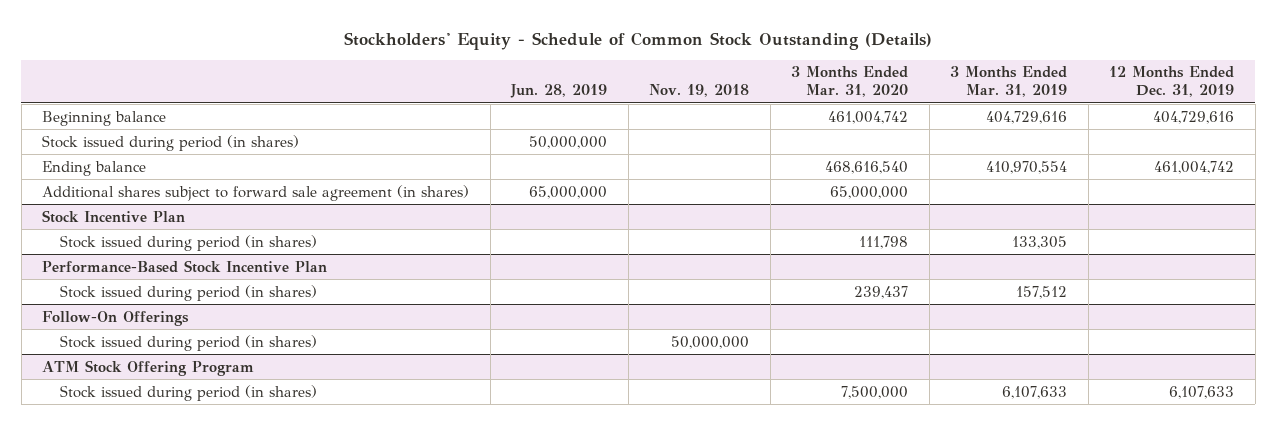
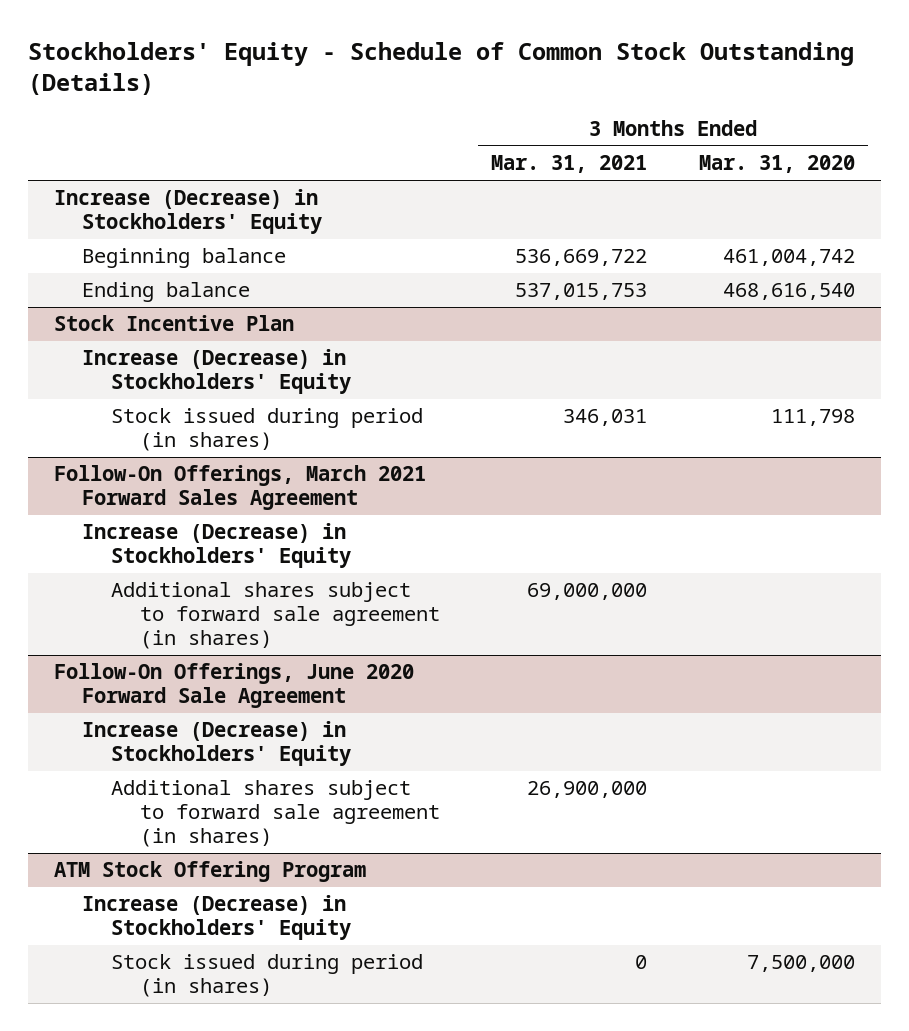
[510,84,608,99] Jun. 28, 2019 -> none
[649,84,750,98] Nov. 19, 2018 -> none
[950,66,1068,98] 3 Months Ended Mar. 31, 2019 -> none
[1109,66,1235,98] 12 Months Ended Dec. 31, 2019 -> none
none -> [491,155,648,174] Mar. 31, 2021
none -> [53,189,323,235] Increase (Decrease) in Stockholders' Equity
[42,134,300,151] Stock issued during period (in shares) -> none
[42,184,470,201] Additional shares subject to forward sale agreement (in shares) -> none
none -> [82,349,352,395] Increase (Decrease) in Stockholders' Equity
[42,259,328,273] Performance-Based Stock Incentive Plan -> none
[59,284,317,301] Stock issued during period (in shares) -> none
[42,310,190,326] Follow-On Offerings -> none
[59,334,317,351] Stock issued during period (in shares) -> none
none -> [53,465,426,511] Follow-On Offerings, March 2021 Forward Sales Agreement
none -> [82,523,352,569] Increase (Decrease) in Stockholders' Equity
none -> [111,582,440,650] Additional shares subject to forward sale agreement (in shares)
none -> [53,663,414,709] Follow-On Offerings, June 2020 Forward Sale Agreement
none -> [82,721,352,767] Increase (Decrease) in Stockholders' Equity
none -> [111,780,440,848] Additional shares subject to forward sale agreement (in shares)
none -> [82,895,352,941] Increase (Decrease) in Stockholders' Equity

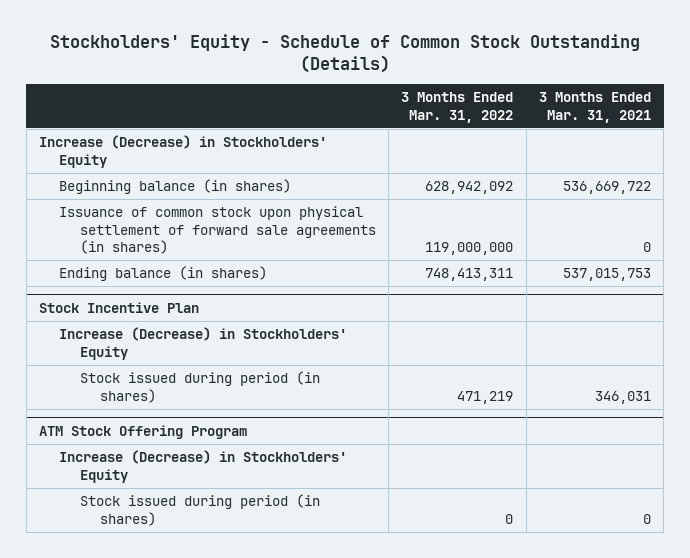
[699,155,856,174] Mar. 31, 2020 -> none
none -> [401,92,514,123] 3 Months Ended Mar. 31, 2022
[82,248,287,269] Beginning balance -> [59,179,292,195] Beginning balance (in shares)
none -> [59,206,376,255] Issuance of common stock upon physical settlement of forward sale agreements (in shares)
[82,282,251,303] Ending balance -> [59,266,268,282] Ending balance (in shares)
[53,465,426,511] Follow-On Offerings, March 2021 Forward Sales Agreement -> none
[82,523,352,569] Increase (Decrease) in Stockholders' Equity -> none
[111,582,440,650] Additional shares subject to forward sale agreement (in shares) -> none
[53,663,414,709] Follow-On Offerings, June 2020 Forward Sale Agreement -> none
[82,721,352,767] Increase (Decrease) in Stockholders' Equity -> none
[111,780,440,848] Additional shares subject to forward sale agreement (in shares) -> none

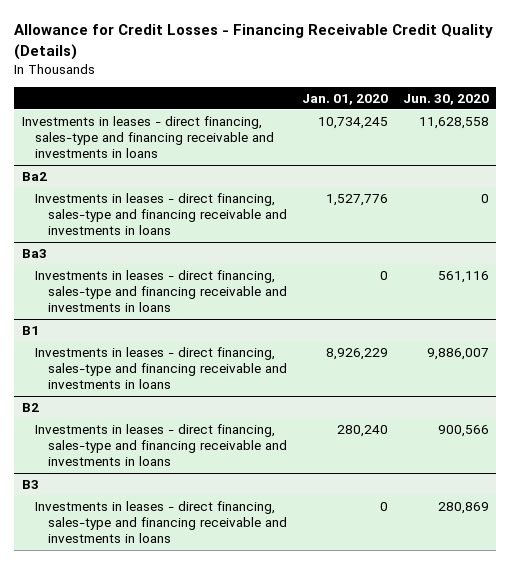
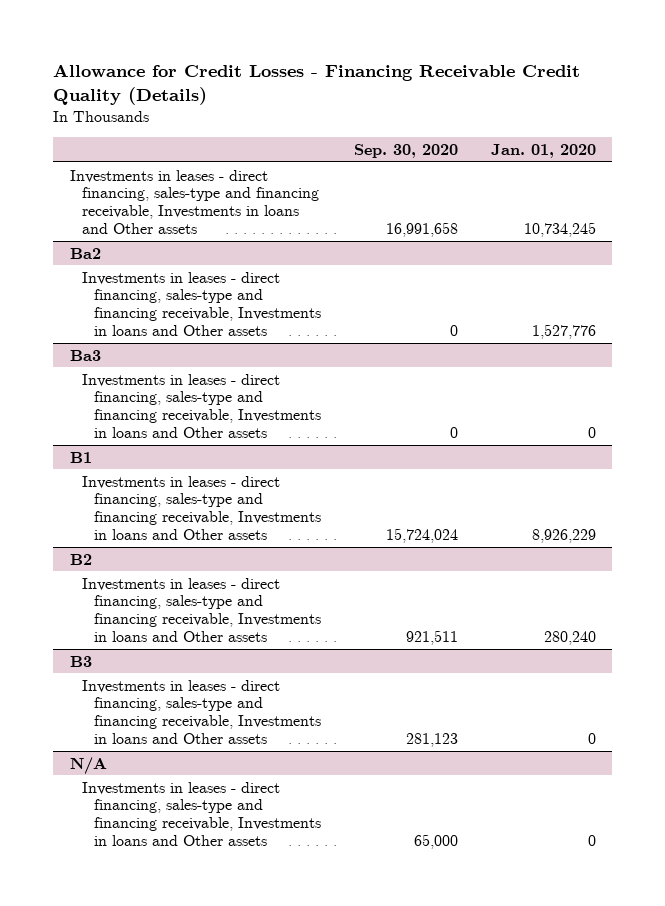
[402,93,489,105] Jun. 30, 2020 -> none
none -> [353,143,458,158] Sep. 30, 2020
[21,115,275,159] Investments in leases - direct financing, sales-type and financing receivable and investments in loans -> [69,169,319,234] Investments in leases - direct financing, sales-type and financing receivable, Investments in loans and Other assets
[35,192,288,236] Investments in leases - direct financing, sales-type and financing receivable and investments in loans -> [81,271,321,336] Investments in leases - direct financing, sales-type and financing receivable, Investments in loans and Other assets
[35,269,288,313] Investments in leases - direct financing, sales-type and financing receivable and investments in loans -> [81,373,321,438] Investments in leases - direct financing, sales-type and financing receivable, Investments in loans and Other assets
[35,346,288,390] Investments in leases - direct financing, sales-type and financing receivable and investments in loans -> [81,475,321,540] Investments in leases - direct financing, sales-type and financing receivable, Investments in loans and Other assets
[35,423,288,467] Investments in leases - direct financing, sales-type and financing receivable and investments in loans -> [81,577,321,642] Investments in leases - direct financing, sales-type and financing receivable, Investments in loans and Other assets
[35,500,288,544] Investments in leases - direct financing, sales-type and financing receivable and investments in loans -> [81,679,321,744] Investments in leases - direct financing, sales-type and financing receivable, Investments in loans and Other assets
none -> [69,756,107,775] N/A
none -> [81,781,321,846] Investments in leases - direct financing, sales-type and financing receivable, Investments in loans and Other assets

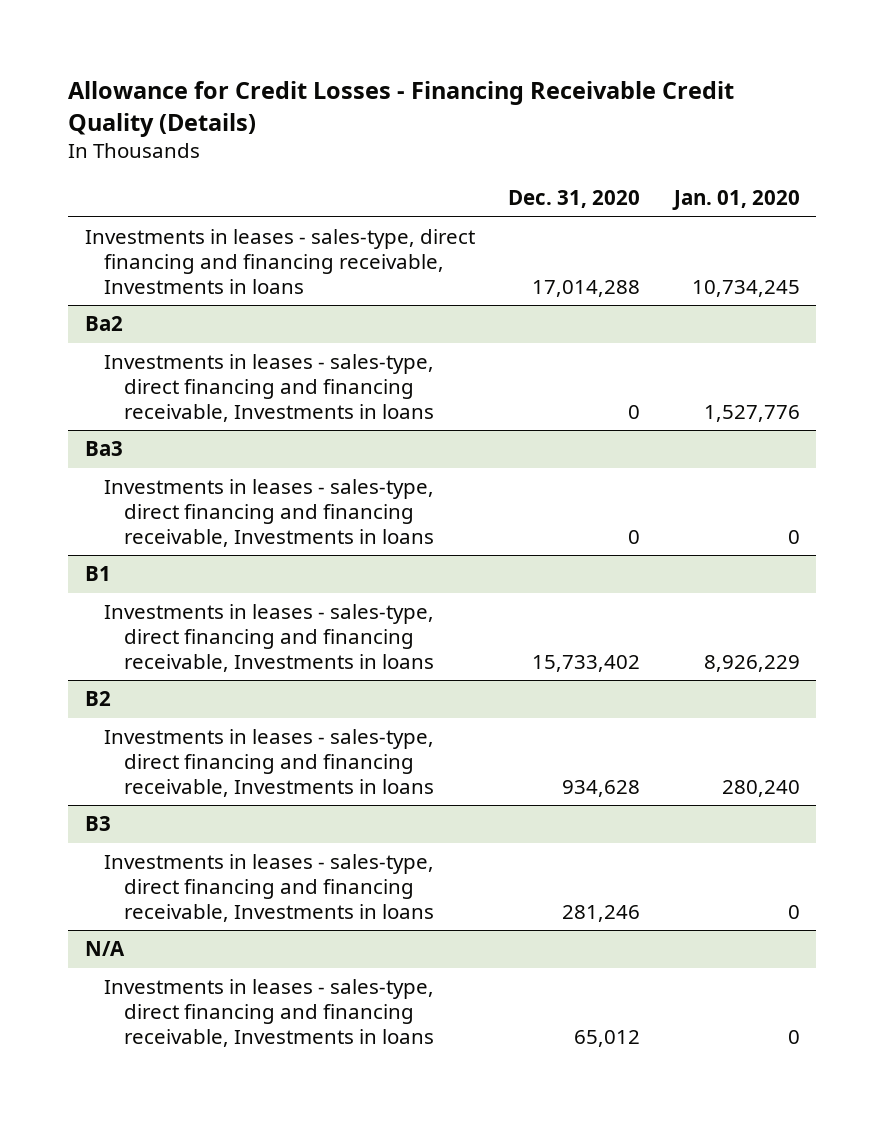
[353,143,458,158] Sep. 30, 2020 -> none
none -> [508,189,641,208] Dec. 31, 2020
[69,169,319,234] Investments in leases - direct financing, sales-type and financing receivable, Investments in loans and Other assets -> [84,229,475,294] Investments in leases - sales-type, direct financing and financing receivable, Investments in loans
[81,271,321,336] Investments in leases - direct financing, sales-type and financing receivable, Investments in loans and Other assets -> [104,354,435,422] Investments in leases - sales-type, direct financing and financing receivable, Investments in loans
[81,373,321,438] Investments in leases - direct financing, sales-type and financing receivable, Investments in loans and Other assets -> [104,479,435,547] Investments in leases - sales-type, direct financing and financing receivable, Investments in loans
[81,475,321,540] Investments in leases - direct financing, sales-type and financing receivable, Investments in loans and Other assets -> [104,604,435,672] Investments in leases - sales-type, direct financing and financing receivable, Investments in loans
[81,577,321,642] Investments in leases - direct financing, sales-type and financing receivable, Investments in loans and Other assets -> [104,729,435,797] Investments in leases - sales-type, direct financing and financing receivable, Investments in loans
[81,679,321,744] Investments in leases - direct financing, sales-type and financing receivable, Investments in loans and Other assets -> [104,854,435,922] Investments in leases - sales-type, direct financing and financing receivable, Investments in loans
[81,781,321,846] Investments in leases - direct financing, sales-type and financing receivable, Investments in loans and Other assets -> [104,979,435,1047] Investments in leases - sales-type, direct financing and financing receivable, Investments in loans

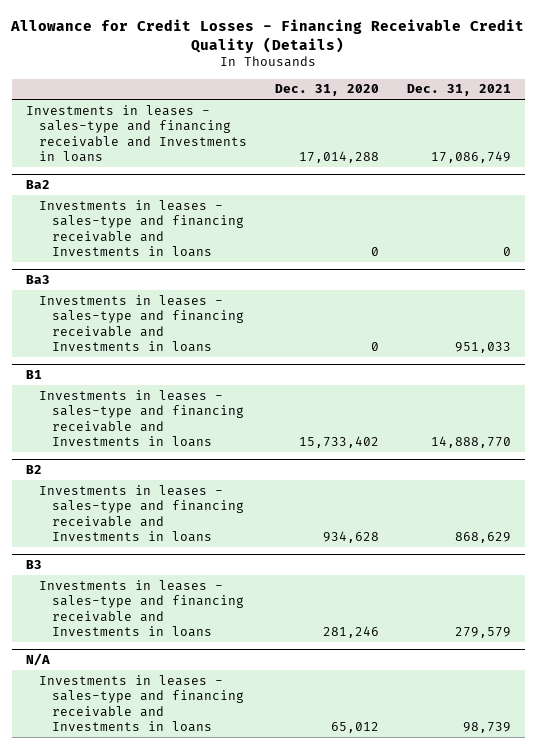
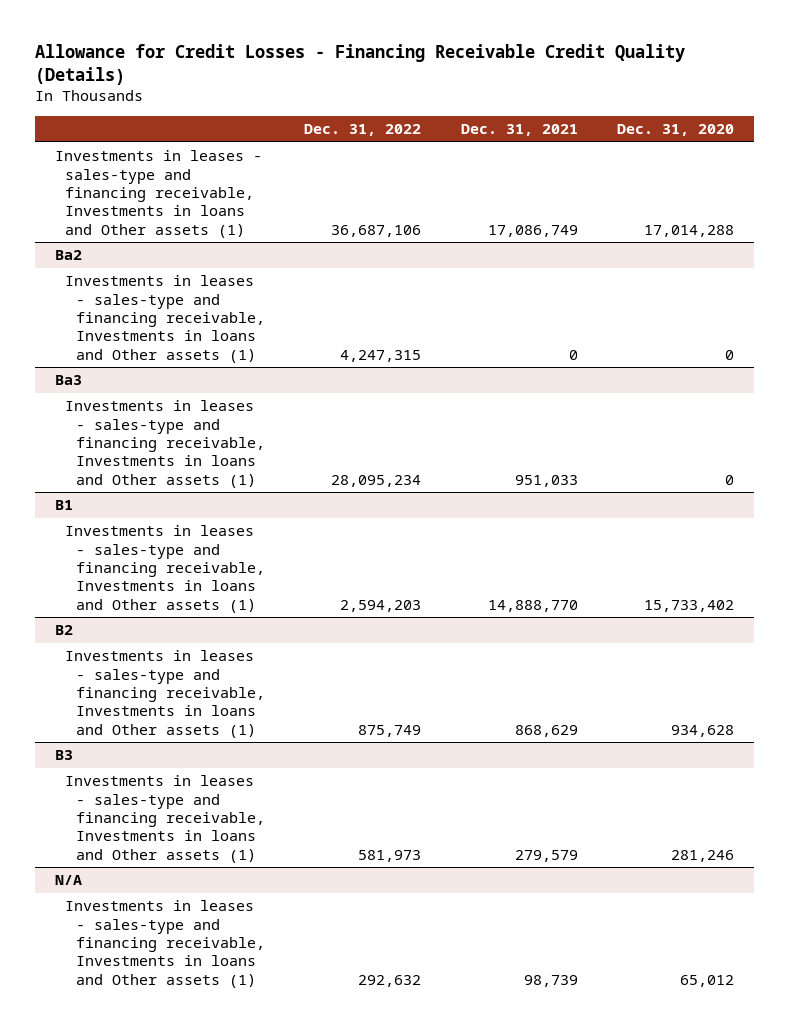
none -> [304,124,422,137] Dec. 31, 2022
[25,104,247,163] Investments in leases - sales-type and financing receivable and Investments in loans -> [54,150,262,238] Investments in leases - sales-type and financing receivable, Investments in loans and Other assets (1)
[38,199,244,258] Investments in leases - sales-type and financing receivable and Investments in loans -> [65,275,265,363] Investments in leases - sales-type and financing receivable, Investments in loans and Other assets (1)
[38,294,244,353] Investments in leases - sales-type and financing receivable and Investments in loans -> [65,400,265,488] Investments in leases - sales-type and financing receivable, Investments in loans and Other assets (1)
[38,389,244,448] Investments in leases - sales-type and financing receivable and Investments in loans -> [65,525,265,613] Investments in leases - sales-type and financing receivable, Investments in loans and Other assets (1)
[38,484,244,543] Investments in leases - sales-type and financing receivable and Investments in loans -> [65,650,265,738] Investments in leases - sales-type and financing receivable, Investments in loans and Other assets (1)
[38,579,244,638] Investments in leases - sales-type and financing receivable and Investments in loans -> [65,775,265,863] Investments in leases - sales-type and financing receivable, Investments in loans and Other assets (1)
[38,674,244,733] Investments in leases - sales-type and financing receivable and Investments in loans -> [65,900,265,988] Investments in leases - sales-type and financing receivable, Investments in loans and Other assets (1)

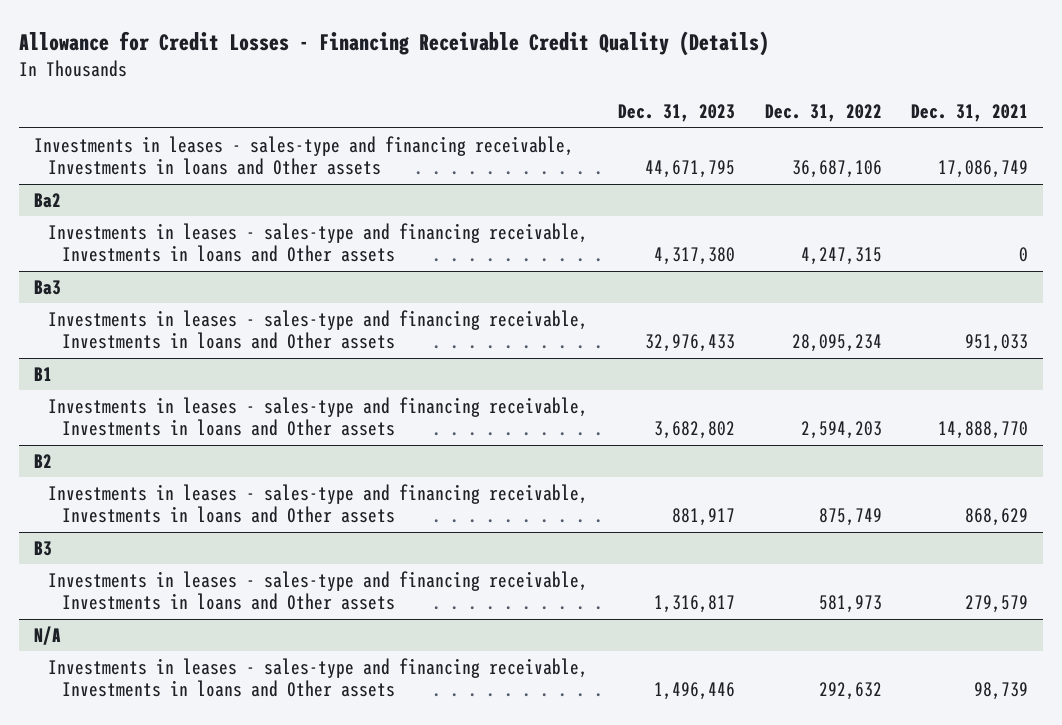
[617,124,735,137] Dec. 31, 2020 -> none
none -> [617,104,735,123] Dec. 31, 2023
[54,150,262,238] Investments in leases - sales-type and financing receivable, Investments in loans and Other assets (1) -> [34,135,575,176] Investments in leases - sales-type and financing receivable, Investments in loans and Other assets
[65,275,265,363] Investments in leases - sales-type and financing receivable, Investments in loans and Other assets (1) -> [48,222,589,263] Investments in leases - sales-type and financing receivable, Investments in loans and Other assets
[65,400,265,488] Investments in leases - sales-type and financing receivable, Investments in loans and Other assets (1) -> [48,309,589,350] Investments in leases - sales-type and financing receivable, Investments in loans and Other assets
[65,525,265,613] Investments in leases - sales-type and financing receivable, Investments in loans and Other assets (1) -> [48,396,589,437] Investments in leases - sales-type and financing receivable, Investments in loans and Other assets
[65,650,265,738] Investments in leases - sales-type and financing receivable, Investments in loans and Other assets (1) -> [48,483,589,524] Investments in leases - sales-type and financing receivable, Investments in loans and Other assets
[65,775,265,863] Investments in leases - sales-type and financing receivable, Investments in loans and Other assets (1) -> [48,570,589,611] Investments in leases - sales-type and financing receivable, Investments in loans and Other assets
[65,900,265,988] Investments in leases - sales-type and financing receivable, Investments in loans and Other assets (1) -> [48,657,589,698] Investments in leases - sales-type and financing receivable, Investments in loans and Other assets

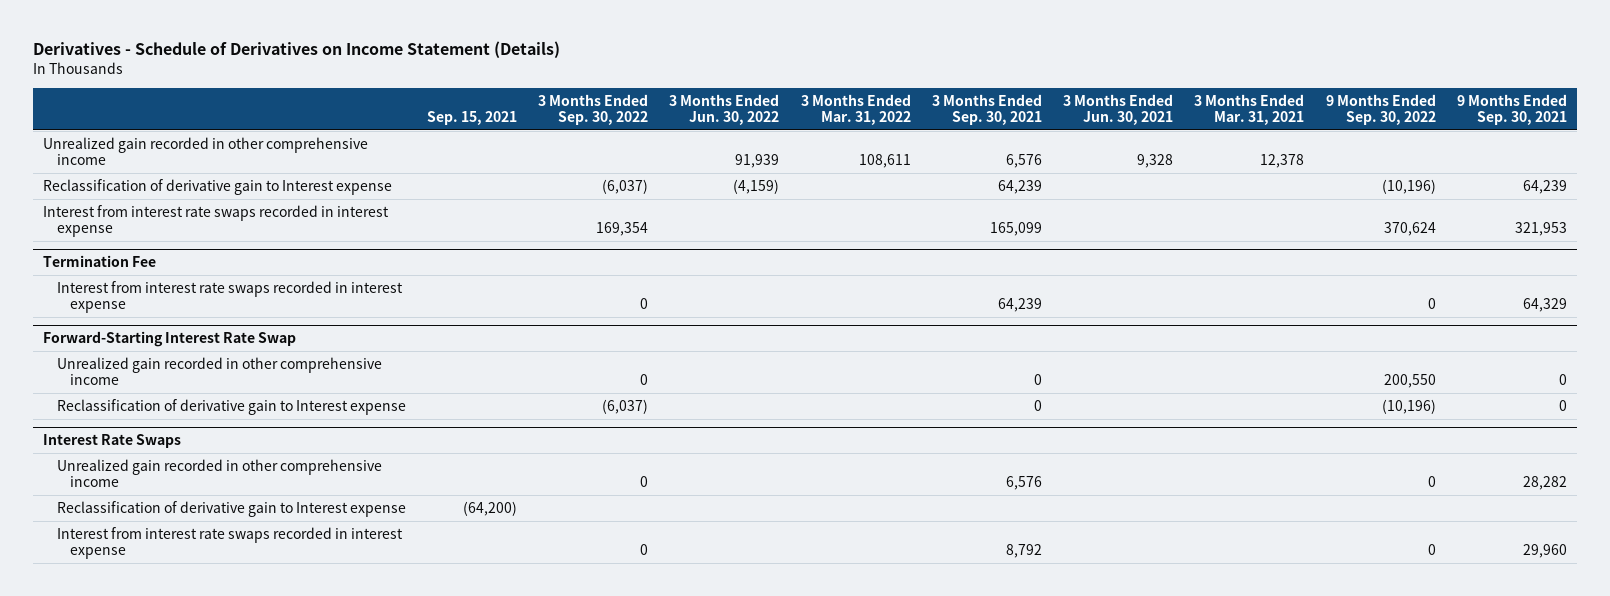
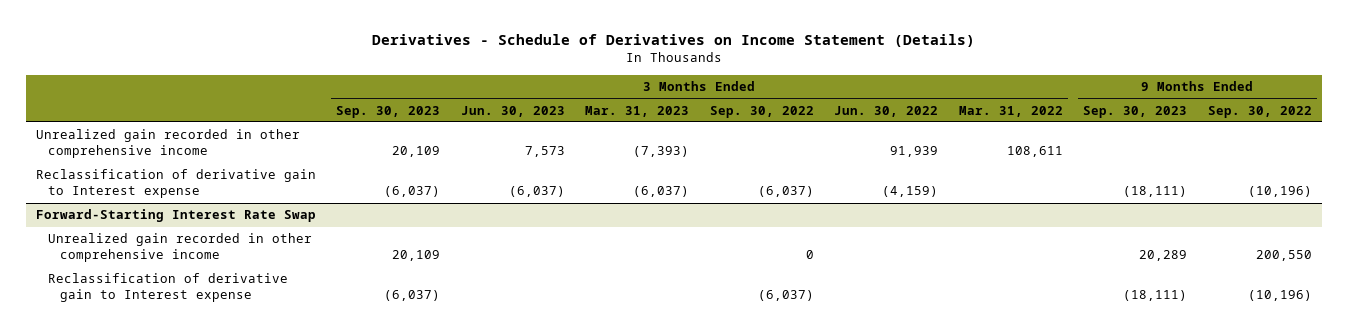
[426,111,517,126] Sep. 15, 2021 -> none
[931,93,1042,126] 3 Months Ended Sep. 30, 2021 -> none
[1063,93,1174,126] 3 Months Ended Jun. 30, 2021 -> none
[1194,93,1305,126] 3 Months Ended Mar. 31, 2021 -> none
[1456,93,1567,126] 9 Months Ended Sep. 30, 2021 -> none
none -> [336,105,441,118] Sep. 30, 2023
none -> [460,105,565,117] Jun. 30, 2023
none -> [585,105,690,117] Mar. 31, 2023
none -> [1083,105,1188,118] Sep. 30, 2023
[43,205,390,238] Interest from interest rate swaps recorded in interest expense -> none
[43,255,157,268] Termination Fee -> none
[56,281,403,314] Interest from interest rate swaps recorded in interest expense -> none
[43,434,182,449] Interest Rate Swaps -> none
[56,459,382,488] Unrealized gain recorded in other comprehensive income -> none
[56,501,406,518] Reclassification of derivative gain to Interest expense -> none
[56,527,403,560] Interest from interest rate swaps recorded in interest expense -> none

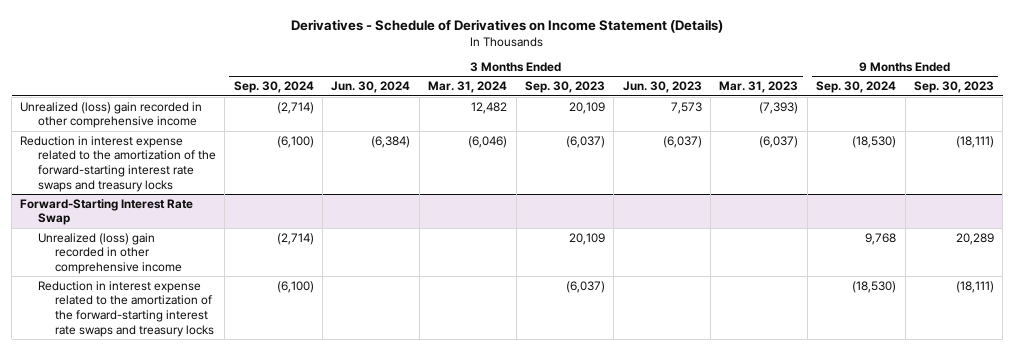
[709,105,814,118] Sep. 30, 2022 -> none
[834,105,939,117] Jun. 30, 2022 -> none
[958,105,1063,117] Mar. 31, 2022 -> none
[1207,105,1312,118] Sep. 30, 2022 -> none
none -> [233,81,314,94] Sep. 30, 2024
none -> [331,81,411,94] Jun. 30, 2024
none -> [428,81,508,94] Mar. 31, 2024
none -> [816,81,897,94] Sep. 30, 2024
[35,129,300,159] Unrealized gain recorded in other comprehensive income -> [20,101,203,129] Unrealized (loss) gain recorded in other comprehensive income
[35,169,316,199] Reclassification of derivative gain to Interest expense -> [20,135,216,192] Reduction in interest expense related to the amortization of the forward-starting interest rate swaps and treasury locks
[47,233,312,263] Unrealized gain recorded in other comprehensive income -> [37,232,183,274] Unrealized (loss) gain recorded in other comprehensive income
[47,273,288,303] Reclassification of derivative gain to Interest expense -> [37,280,215,337] Reduction in interest expense related to the amortization of the forward-starting interest rate swaps and treasury locks

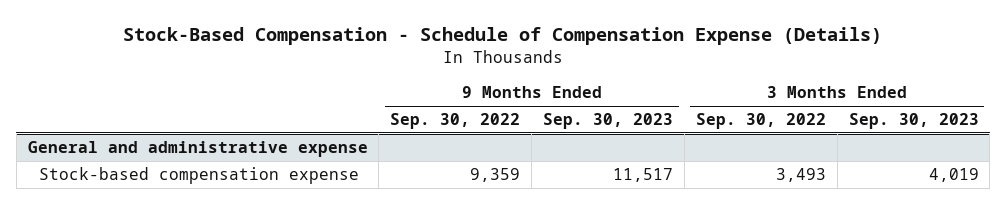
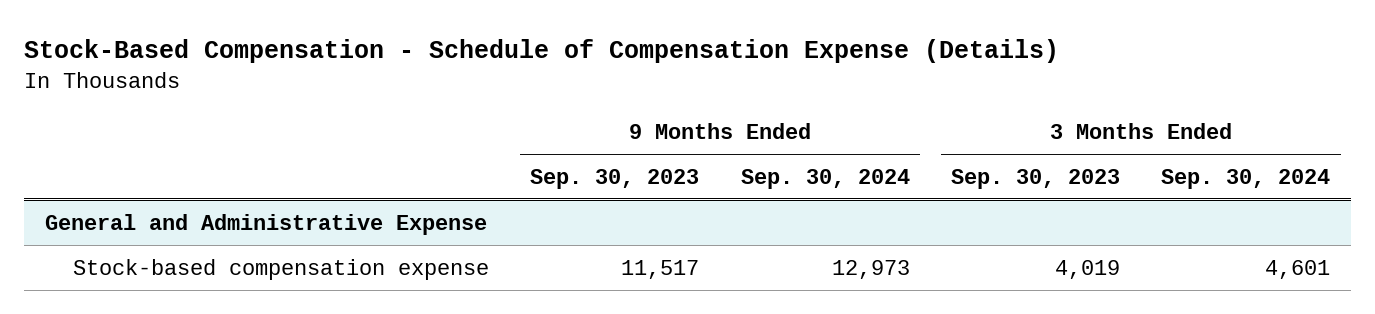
[390,113,521,130] Sep. 30, 2022 -> none
[695,113,826,130] Sep. 30, 2022 -> none
none -> [740,168,910,189] Sep. 30, 2024
none -> [1161,168,1331,189] Sep. 30, 2024
[27,141,368,158] General and administrative expense -> [44,213,487,235] General and Administrative Expense

